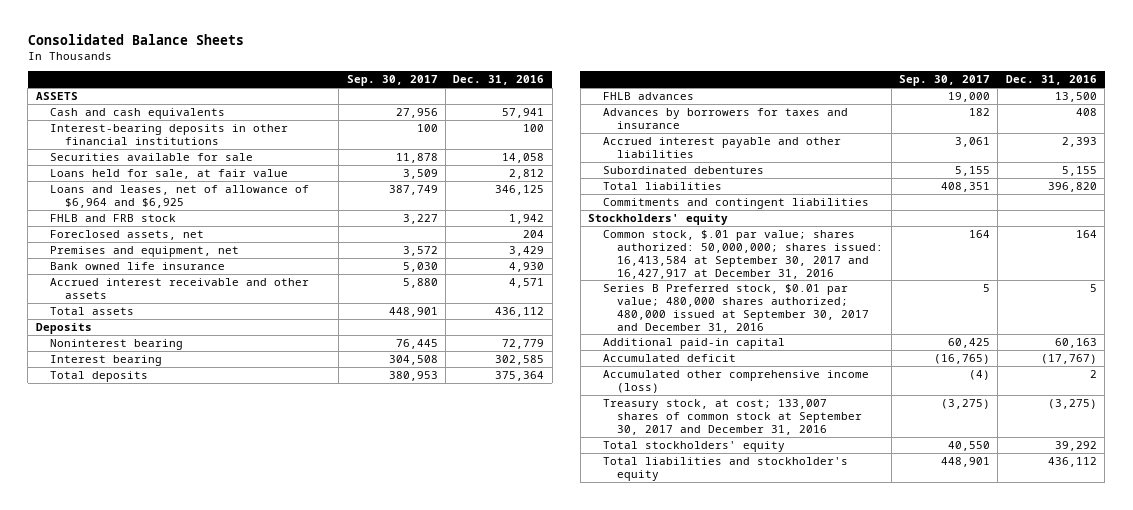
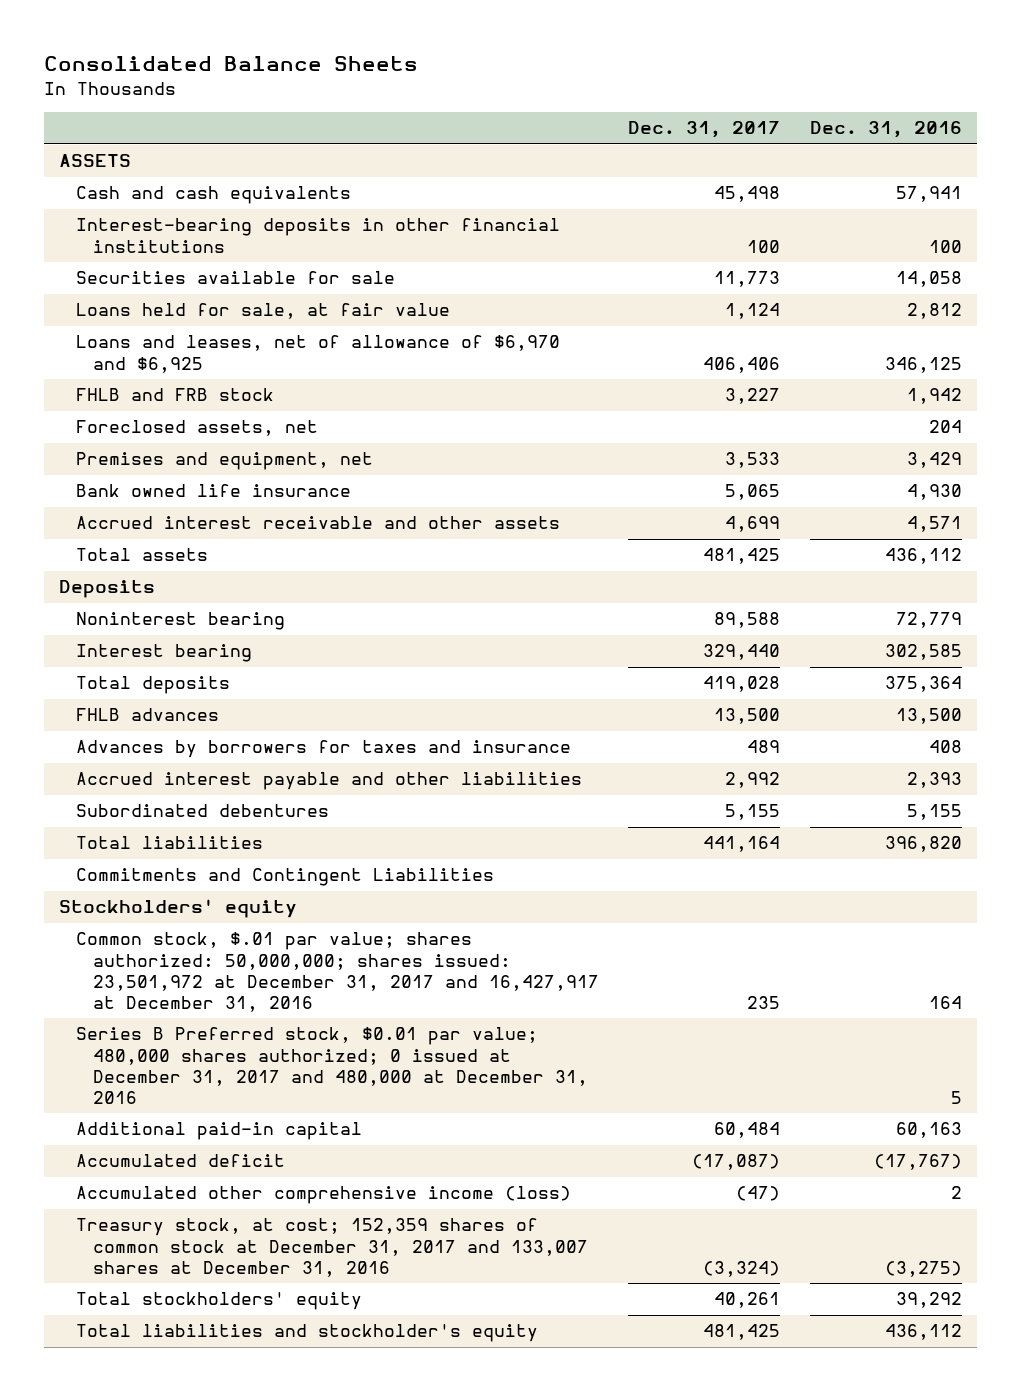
[346,75,438,87] Sep. 30, 2017 -> none
none -> [628,121,781,139] Dec. 31, 2017
[50,184,310,208] Loans and leases, net of allowance of $6,964 and $6,925 -> [75,335,560,373] Loans and leases, net of allowance of $6,970 and $6,925
[602,197,869,209] Commitments and contingent liabilities -> [75,868,494,887] Commitments and Contingent Liabilities
[602,229,884,279] Common stock, $.01 par value; shares authorized: 50,000,000; shares issued: 16,413,584 at September 30, 2017 and 16,427,917 at December 31, 2016 -> [75,932,599,1013] Common stock, $.01 par value; shares authorized: 50,000,000; shares issued: 23,501,972 at December 31, 2017 and 16,427,917 at December 31, 2016
[602,283,870,333] Series B Preferred stock, $0.01 par value; 480,000 shares authorized; 480,000 issued at September 30, 2017 and December 31, 2016 -> [75,1027,588,1105] Series B Preferred stock, $0.01 par value; 480,000 shares authorized; 0 issued at December 31, 2017 and 480,000 at December 31, 2016
[602,398,863,435] Treasury stock, at cost; 133,007 shares of common stock at September 30, 2017 and December 31, 2016 -> [75,1218,588,1277] Treasury stock, at cost; 152,359 shares of common stock at December 31, 2017 and 133,007 shares at December 31, 2016

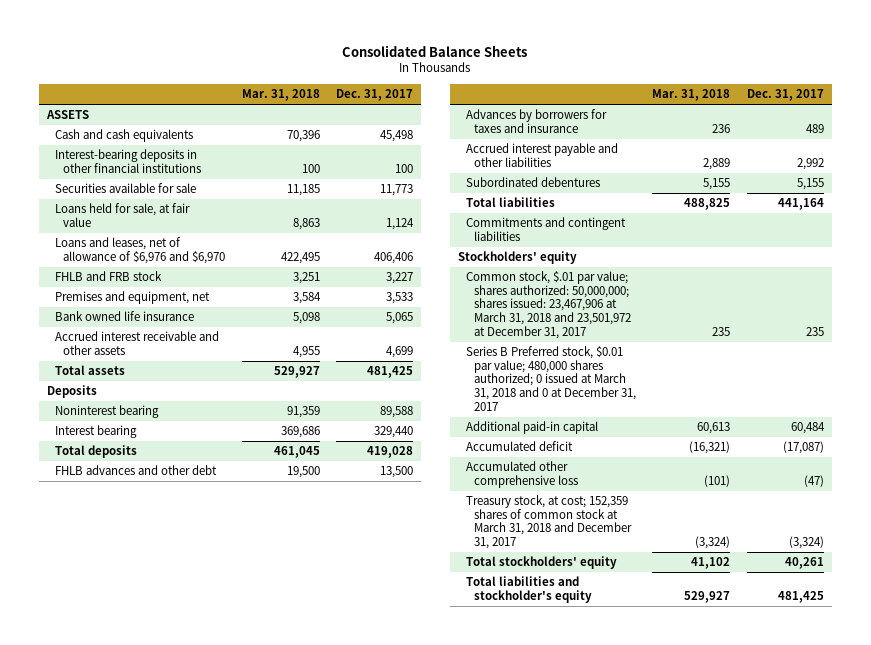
[810,121,963,139] Dec. 31, 2016 -> none
none -> [241,88,320,101] Mar. 31, 2018
[75,335,560,373] Loans and leases, net of allowance of $6,970 and $6,925 -> [55,237,226,264] Loans and leases, net of allowance of $6,976 and $6,970
[75,420,318,437] Foreclosed assets, net -> none
[75,708,219,722] FHLB advances -> [55,465,218,476] FHLB advances and other debt
[75,868,494,887] Commitments and Contingent Liabilities -> [465,217,626,241] Commitments and contingent liabilities
[75,932,599,1013] Common stock, $.01 par value; shares authorized: 50,000,000; shares issued: 23,501,972 at December 31, 2017 and 16,427,917 at December 31, 2016 -> [465,271,631,339] Common stock, $.01 par value; shares authorized: 50,000,000; shares issued: 23,467,906 at March 31, 2018 and 23,501,972 at December 31, 2017
[75,1027,588,1105] Series B Preferred stock, $0.01 par value; 480,000 shares authorized; 0 issued at December 31, 2017 and 480,000 at December 31, 2016 -> [465,346,636,411] Series B Preferred stock, $0.01 par value; 480,000 shares authorized; 0 issued at March 31, 2018 and 0 at December 31, 2017
[75,1186,571,1205] Accumulated other comprehensive income (loss) -> [465,461,578,488] Accumulated other comprehensive loss
[75,1218,588,1277] Treasury stock, at cost; 152,359 shares of common stock at December 31, 2017 and 133,007 shares at December 31, 2016 -> [465,495,632,549] Treasury stock, at cost; 152,359 shares of common stock at March 31, 2018 and December 31, 2017

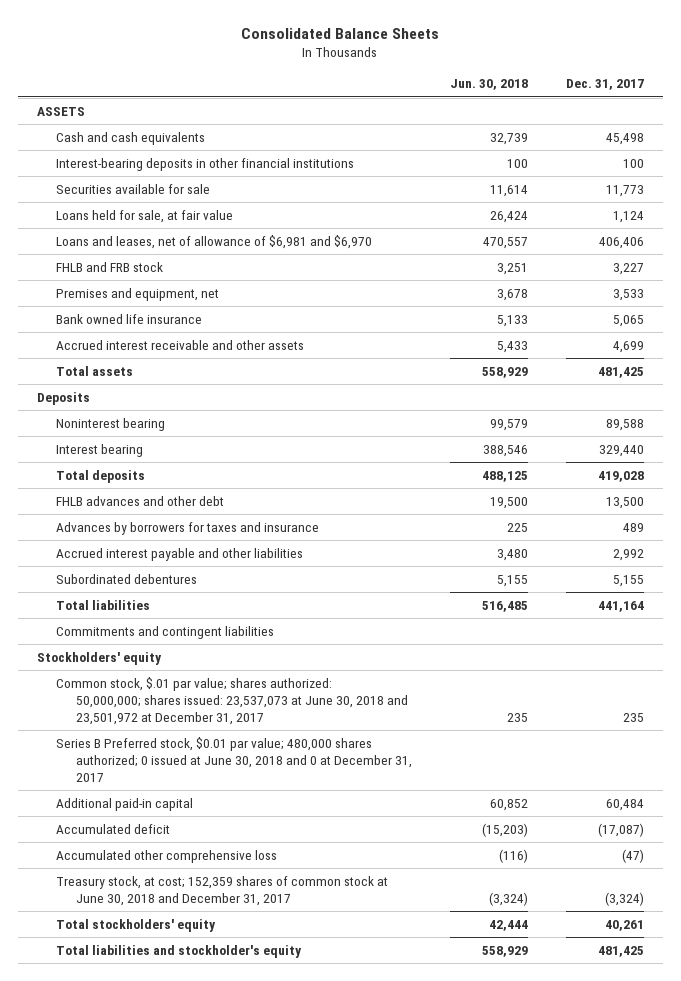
[241,88,320,101] Mar. 31, 2018 -> none
none -> [449,79,528,91] Jun. 30, 2018
[55,237,226,264] Loans and leases, net of allowance of $6,976 and $6,970 -> [56,234,373,249] Loans and leases, net of allowance of $6,981 and $6,970
[465,271,631,339] Common stock, $.01 par value; shares authorized: 50,000,000; shares issued: 23,467,906 at March 31, 2018 and 23,501,972 at December 31, 2017 -> [56,676,408,725] Common stock, $.01 par value; shares authorized: 50,000,000; shares issued: 23,537,073 at June 30, 2018 and 23,501,972 at December 31, 2017
[465,346,636,411] Series B Preferred stock, $0.01 par value; 480,000 shares authorized; 0 issued at March 31, 2018 and 0 at December 31, 2017 -> [56,736,412,782] Series B Preferred stock, $0.01 par value; 480,000 shares authorized; 0 issued at June 30, 2018 and 0 at December 31, 2017
[465,495,632,549] Treasury stock, at cost; 152,359 shares of common stock at March 31, 2018 and December 31, 2017 -> [56,875,389,906] Treasury stock, at cost; 152,359 shares of common stock at June 30, 2018 and December 31, 2017

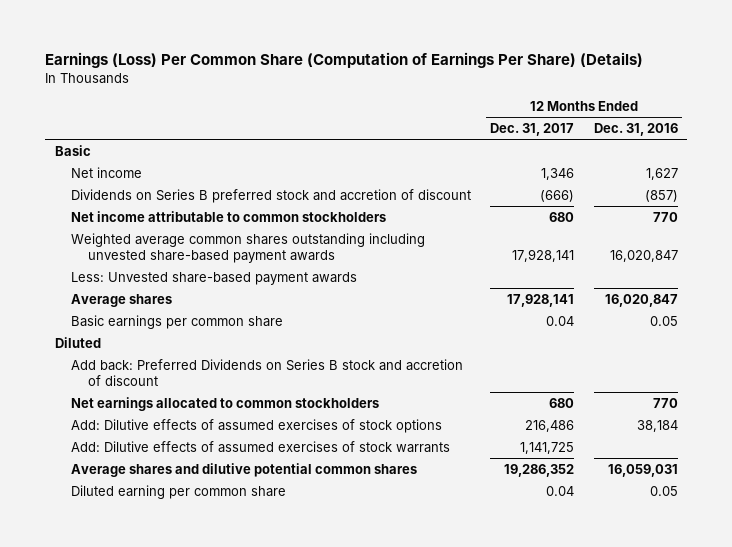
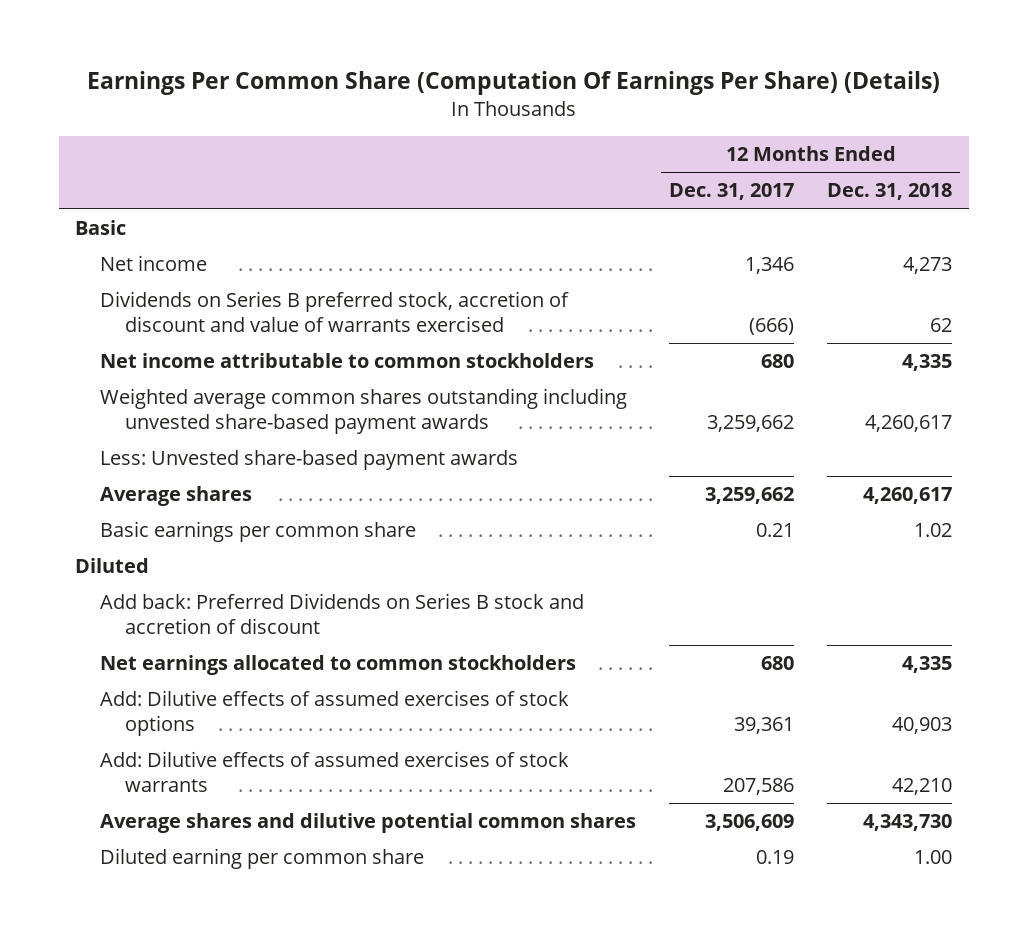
[45,52,644,69] Earnings (Loss) Per Common Share (Computation of Earnings Per Share) (Details) -> [86,71,940,96] Earnings Per Common Share (Computation Of Earnings Per Share) (Details)
[593,123,678,137] Dec. 31, 2016 -> none
none -> [827,183,953,201] Dec. 31, 2018
[71,188,472,203] Dividends on Series B preferred stock and accretion of discount -> [100,291,570,332] Dividends on Series B preferred stock, accretion of discount and value of warrants exercised
[512,249,575,263] 17,928,141 -> [707,414,795,432] 3,259,662
[507,293,575,307] 17,928,141 -> [705,487,795,505] 3,259,662
[546,315,575,326] 0.04 -> [756,523,795,538] 0.21
[525,419,575,432] 216,486 -> [734,716,795,734] 39,361
[520,441,575,454] 1,141,725 -> [723,777,795,795] 207,586
[504,463,575,477] 19,286,352 -> [705,814,795,832] 3,506,609
[546,485,575,496] 0.04 -> [756,850,795,865] 0.19

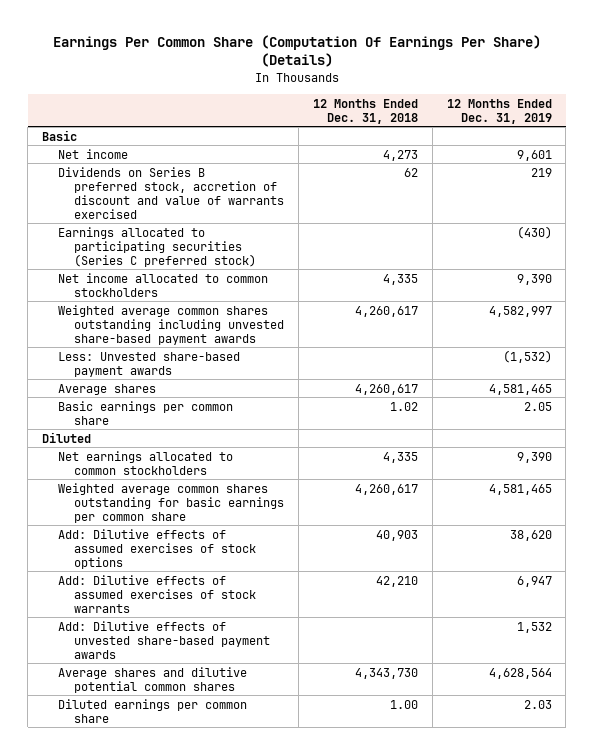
[669,183,795,201] Dec. 31, 2017 -> none
none -> [446,98,552,124] 12 Months Ended Dec. 31, 2019
none -> [58,226,257,267] Earnings allocated to participating securities (Series C preferred stock)
[100,353,595,369] Net income attributable to common stockholders -> [58,272,269,297] Net income allocated to common stockholders
[100,593,585,634] Add back: Preferred Dividends on Series B stock and accretion of discount -> none
none -> [58,482,285,523] Weighted average common shares outstanding for basic earnings per common share
none -> [58,620,271,659] Add: Dilutive effects of unvested share-based payment awards
[100,848,425,870] Diluted earning per common share -> [58,698,248,723] Diluted earnings per common share

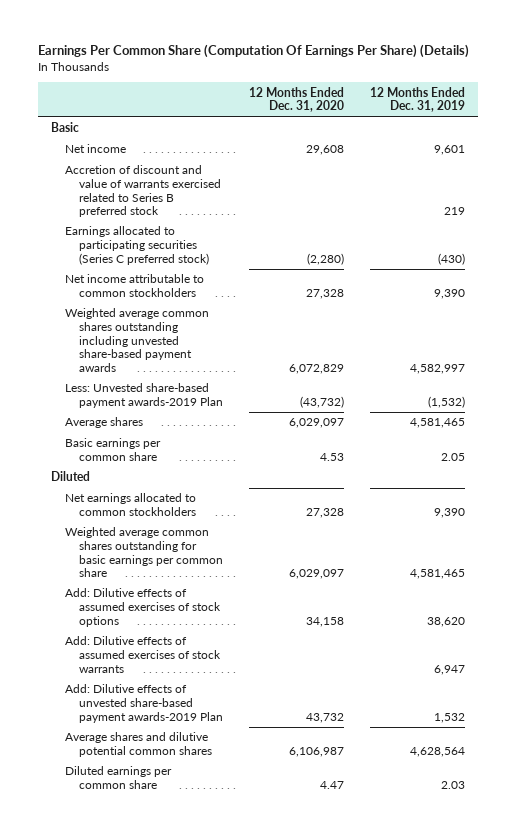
[312,98,418,124] 12 Months Ended Dec. 31, 2018 -> none
none -> [249,86,345,113] 12 Months Ended Dec. 31, 2020
[58,166,285,219] Dividends on Series B preferred stock, accretion of discount and value of warrants exercised -> [64,165,222,218] Accretion of discount and value of warrants exercised related to Series B preferred stock
[58,272,269,297] Net income allocated to common stockholders -> [64,274,204,298] Net income attributable to common stockholders
[58,351,241,377] Less: Unvested share-based payment awards -> [64,383,224,409] Less: Unvested share-based payment awards-2019 Plan
[58,620,271,659] Add: Dilutive effects of unvested share-based payment awards -> [64,684,224,723] Add: Dilutive effects of unvested share-based payment awards-2019 Plan

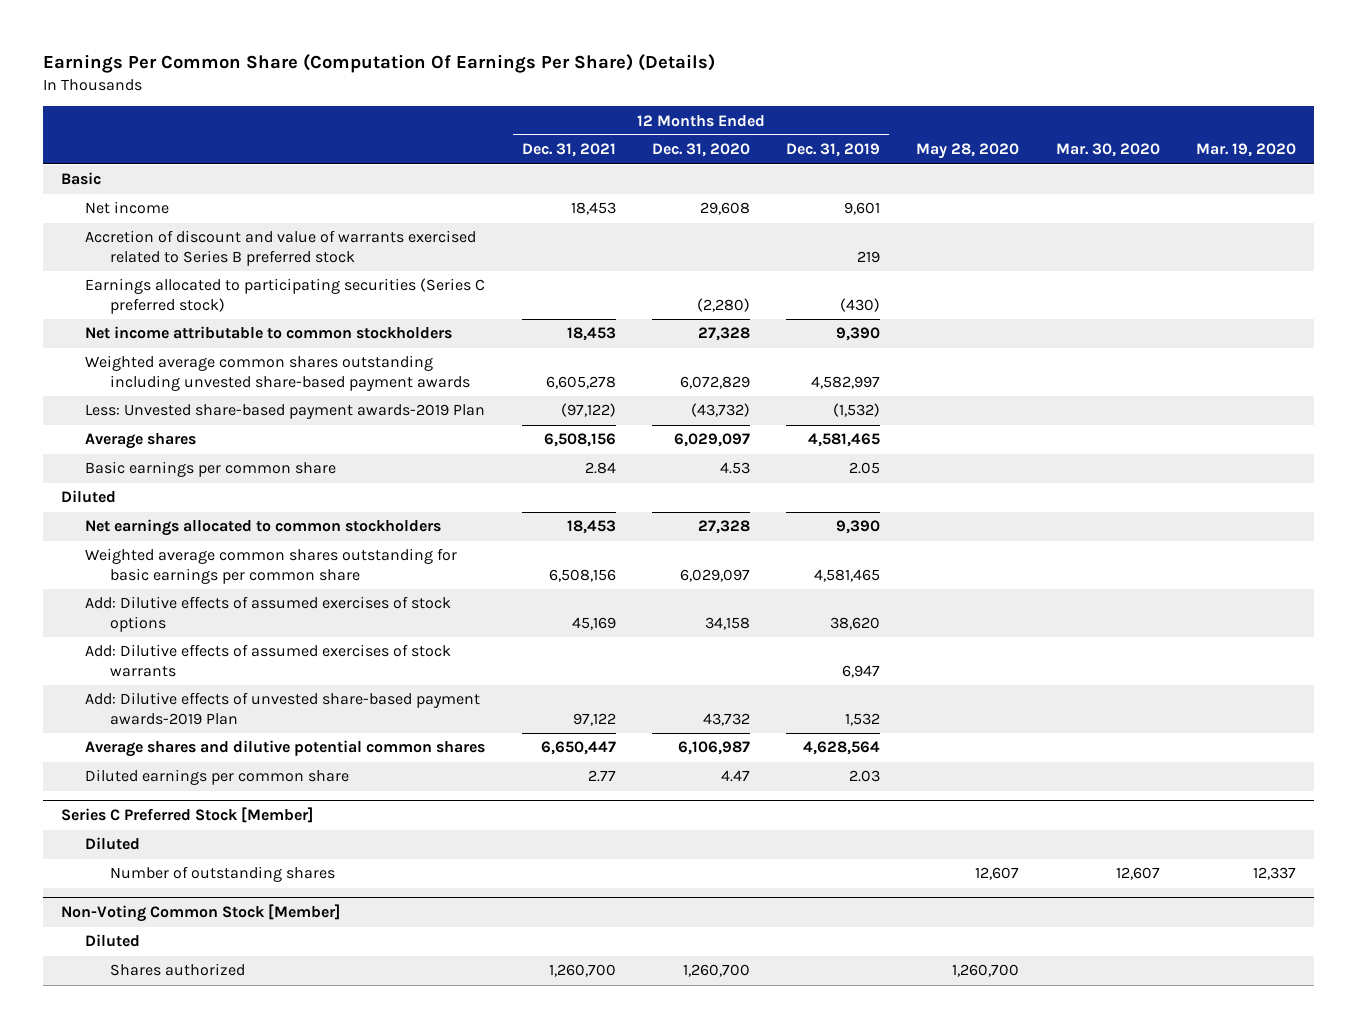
none -> [521,143,616,158] Dec. 31, 2021
none -> [916,143,1020,160] May 28, 2020
none -> [1055,143,1160,158] Mar. 30, 2020
none -> [1196,143,1297,158] Mar. 19, 2020
none -> [60,807,313,824] Series C Preferred Stock [Member]
none -> [85,837,141,851] Diluted
none -> [109,866,335,883] Number of outstanding shares
none -> [60,904,340,923] Non-Voting Common Stock [Member]
none -> [85,934,141,948] Diluted
none -> [109,963,245,977] Shares authorized

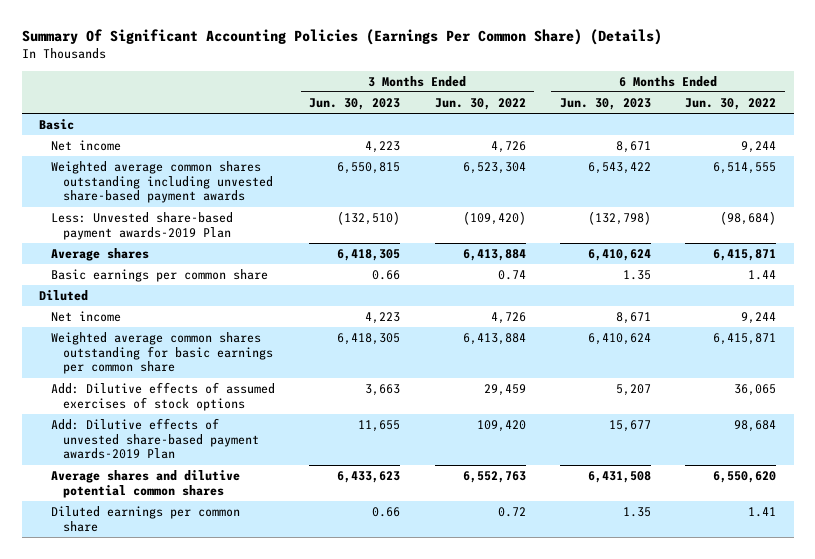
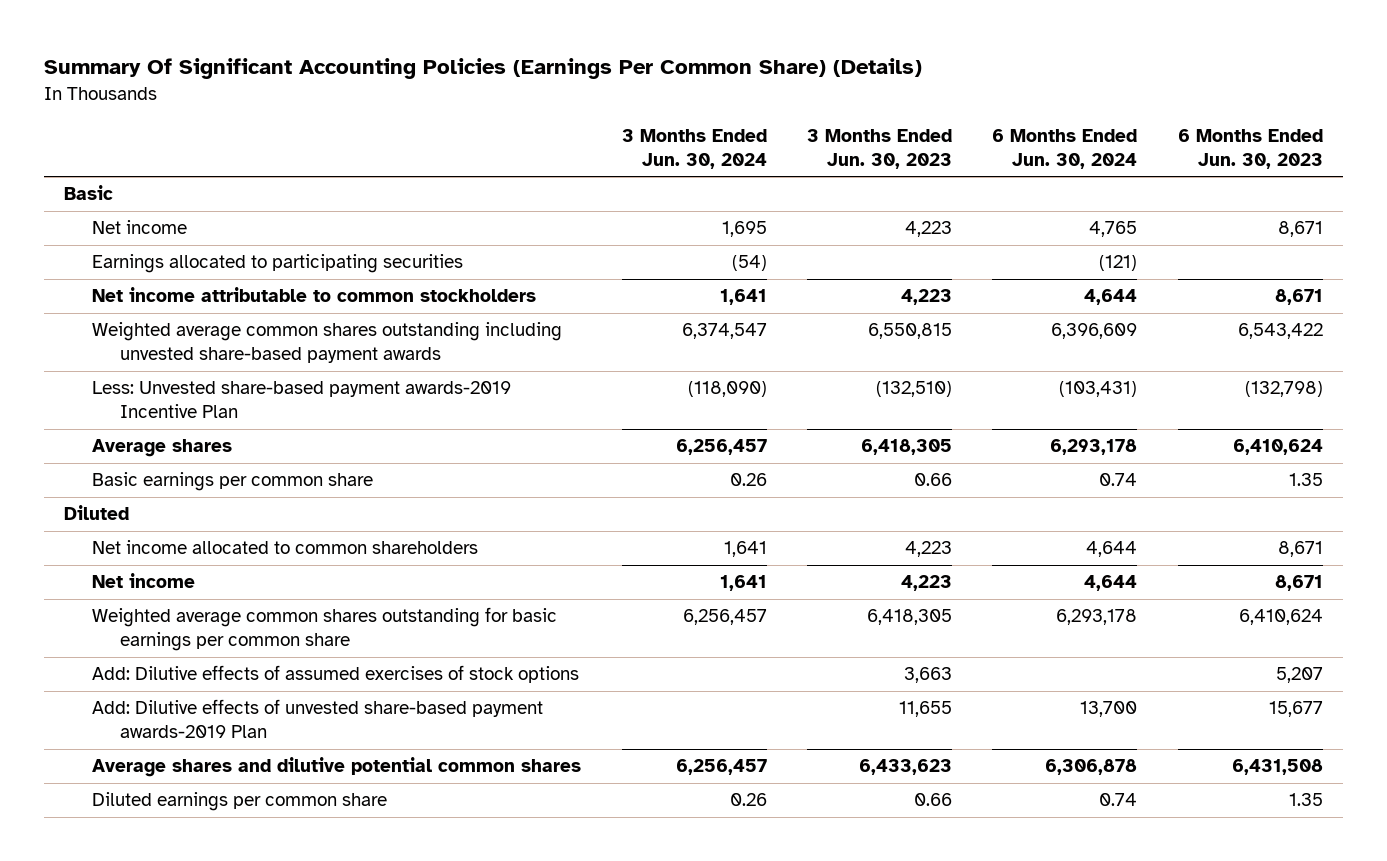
[434,98,526,111] Jun. 30, 2022 -> none
[685,98,777,111] Jun. 30, 2022 -> none
none -> [621,128,767,170] 3 Months Ended Jun. 30, 2024
none -> [992,128,1138,170] 6 Months Ended Jun. 30, 2024
none -> [92,254,464,274] Earnings allocated to participating securities
none -> [92,287,537,303] Net income attributable to common stockholders
[50,212,233,240] Less: Unvested share-based payment awards-2019 Plan -> [92,381,512,419] Less: Unvested share-based payment awards-2019 Incentive Plan
none -> [92,540,479,555] Net income allocated to common shareholders

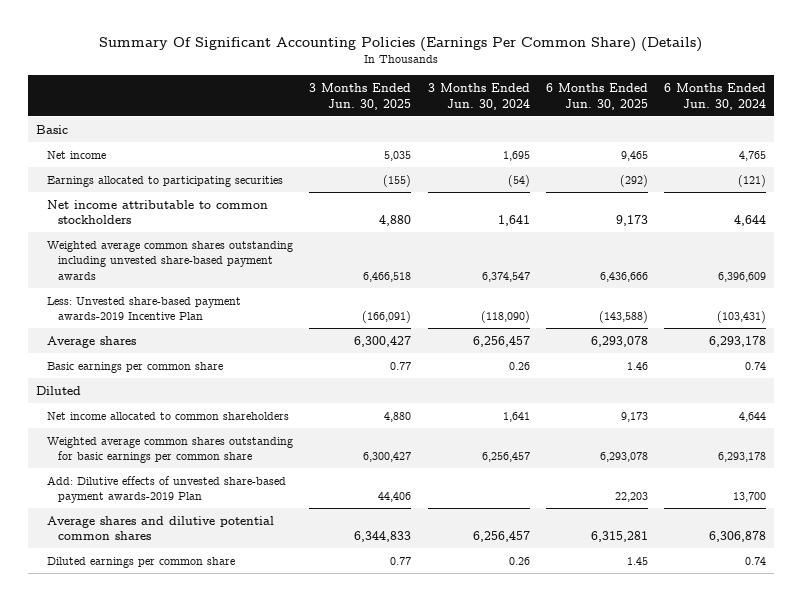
[807,128,953,170] 3 Months Ended Jun. 30, 2023 -> none
[1177,128,1323,170] 6 Months Ended Jun. 30, 2023 -> none
none -> [309,82,412,110] 3 Months Ended Jun. 30, 2025
none -> [545,82,648,110] 6 Months Ended Jun. 30, 2025
[92,573,196,589] Net income -> none
[92,665,580,684] Add: Dilutive effects of assumed exercises of stock options -> none

